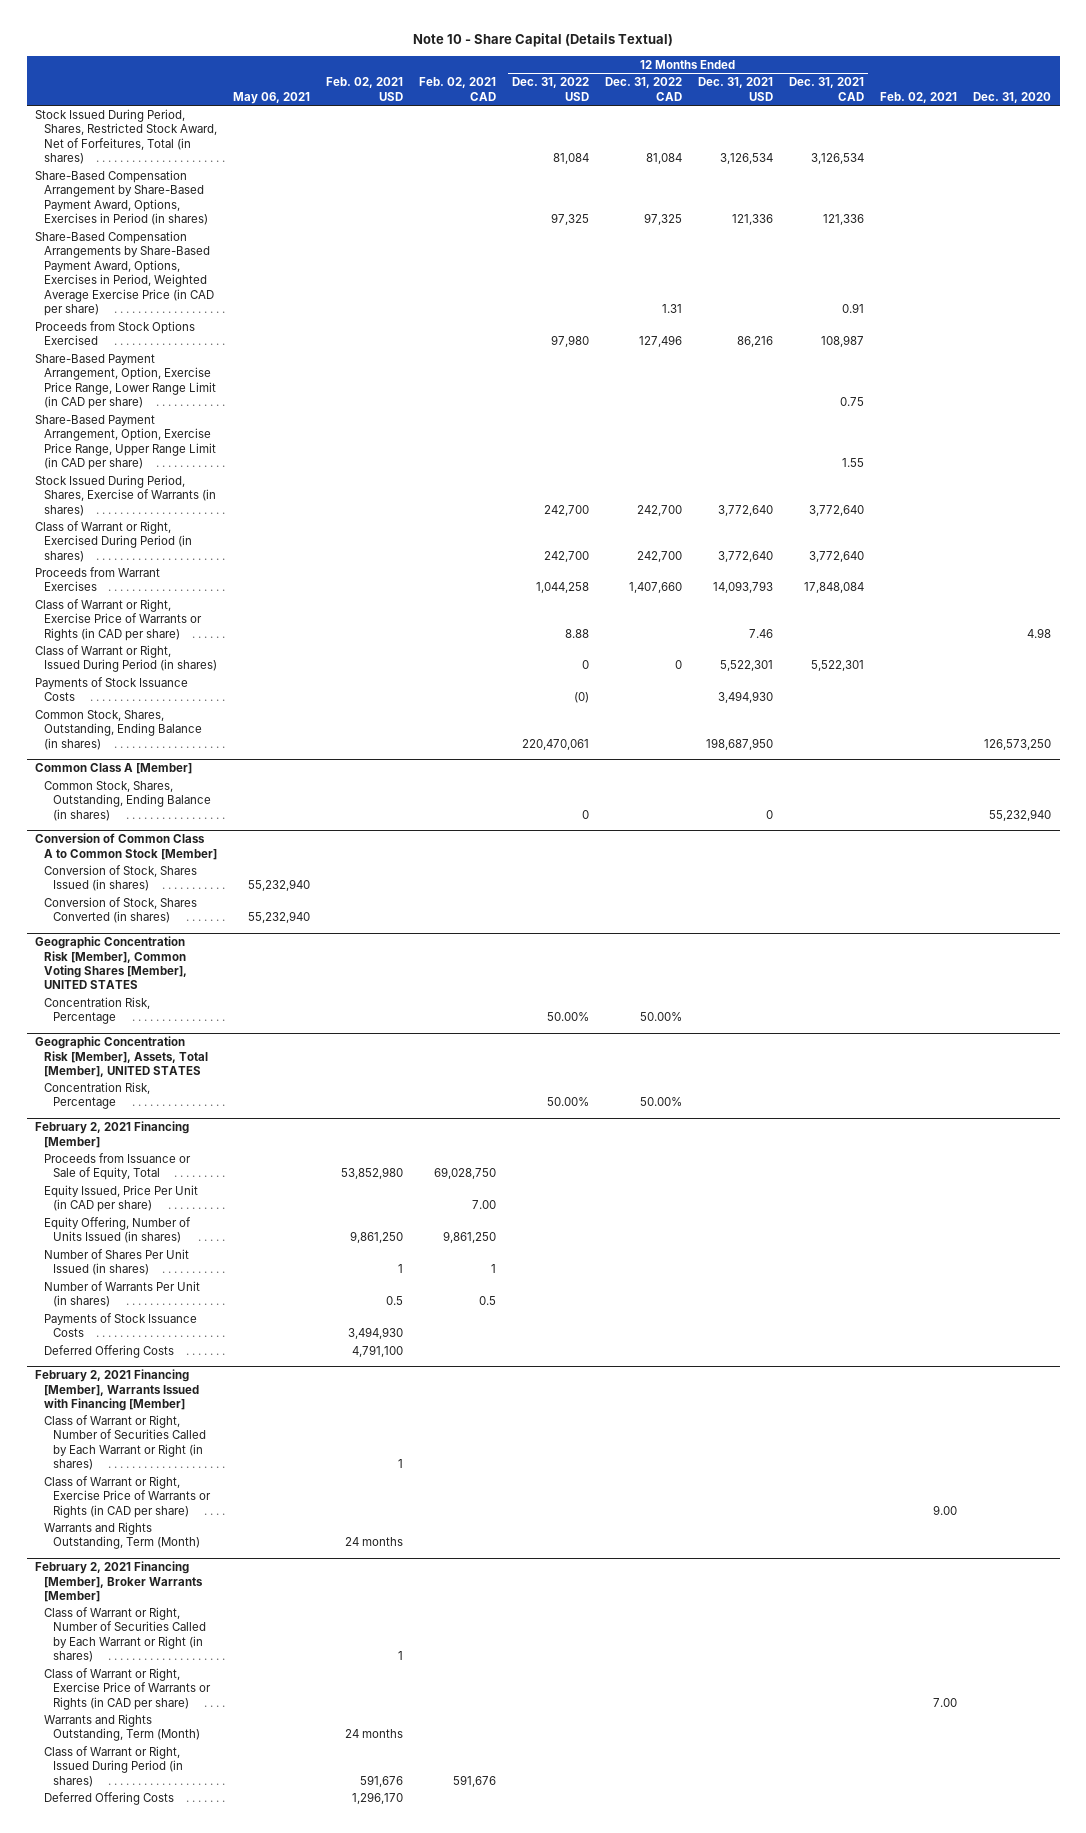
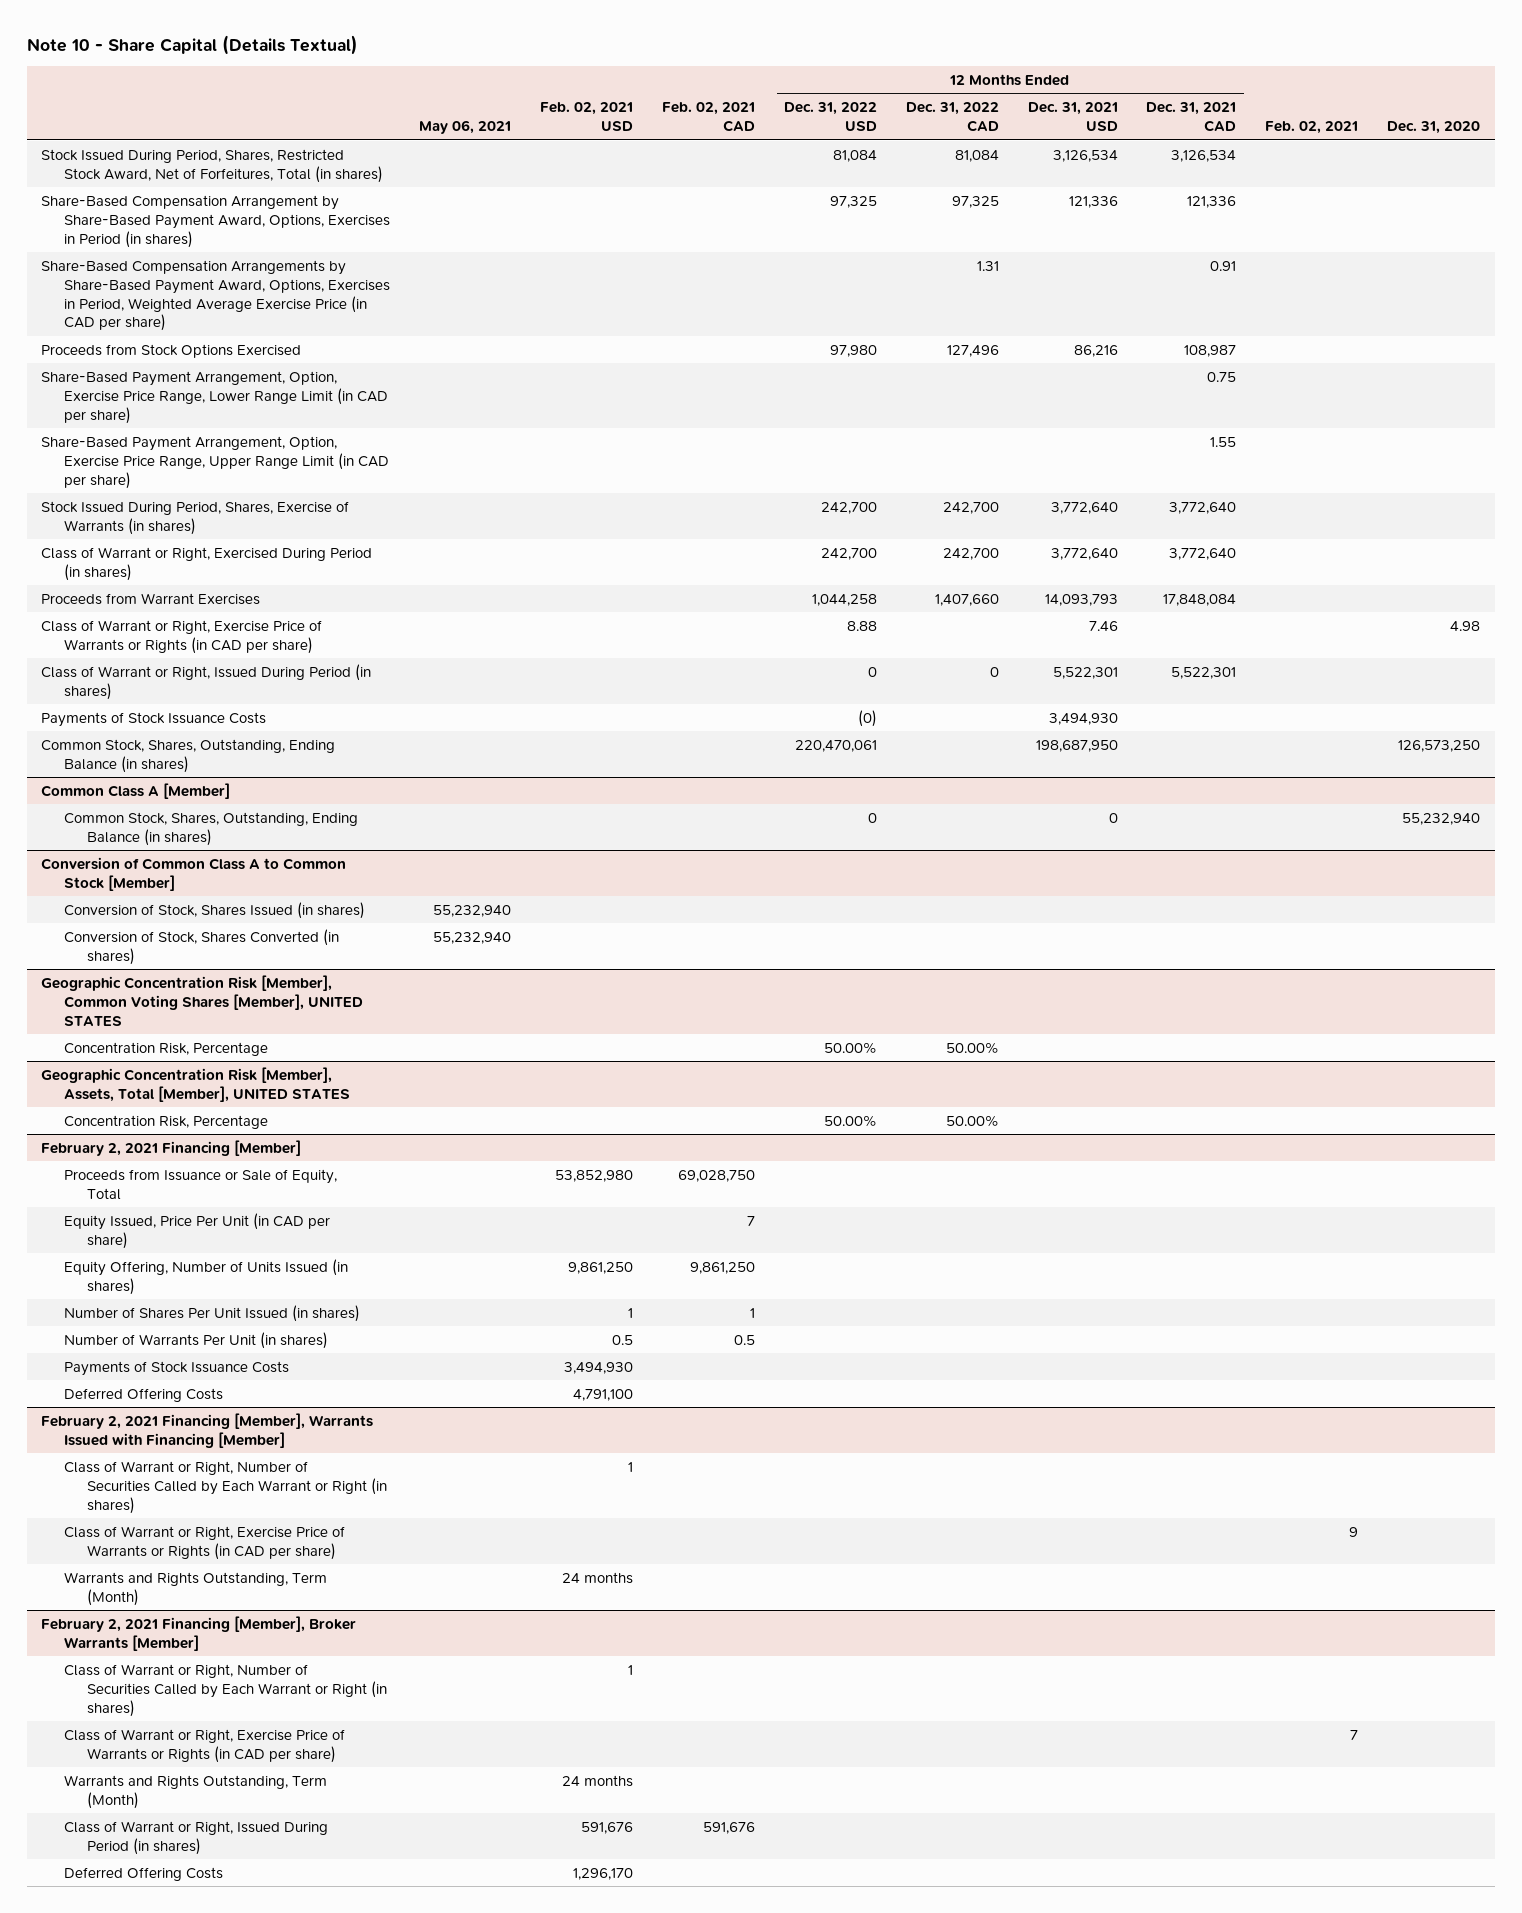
[471,1200,496,1210] 7.00 -> [746,1215,755,1226] 7
[933,1504,958,1515] 9.00 -> [1349,1526,1359,1537] 9
[933,1697,958,1707] 7.00 -> [1350,1729,1359,1740] 7

